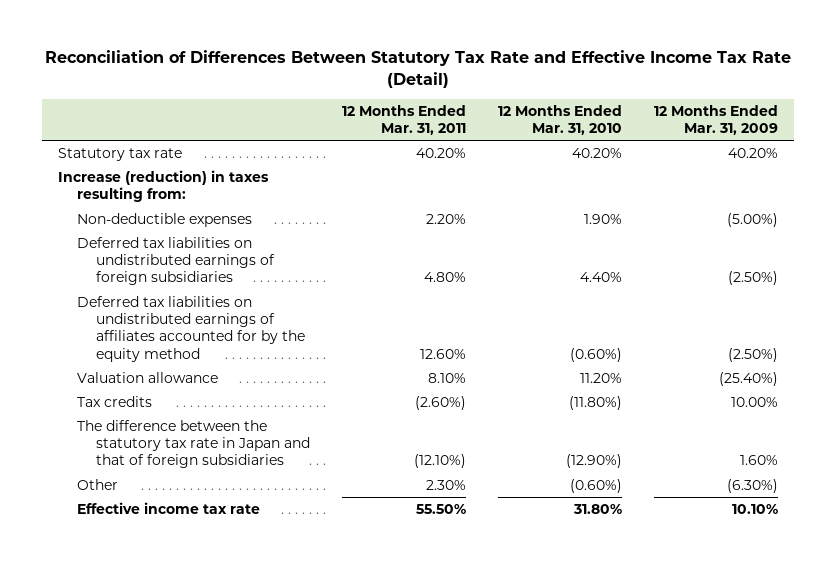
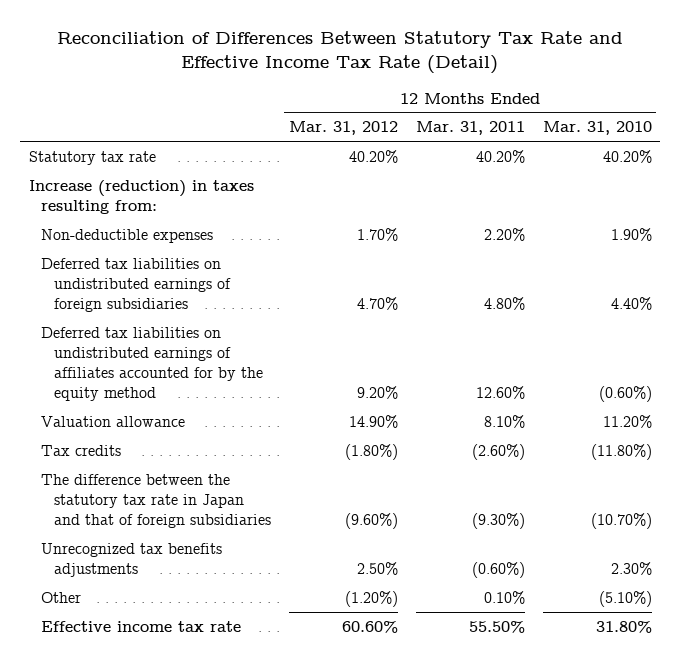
[654,104,779,135] 12 Months Ended Mar. 31, 2009 -> none
none -> [288,121,398,136] Mar. 31, 2012
[414,454,467,469] (12.10%) -> [471,512,525,529] (9.30%)
[566,454,623,469] (12.90%) -> [590,512,652,529] (10.70%)
none -> [41,542,223,577] Unrecognized tax benefits adjustments
[426,479,467,490] 2.30% -> [483,590,525,604] 0.10%
[570,478,623,493] (0.60%) -> [598,590,652,607] (5.10%)

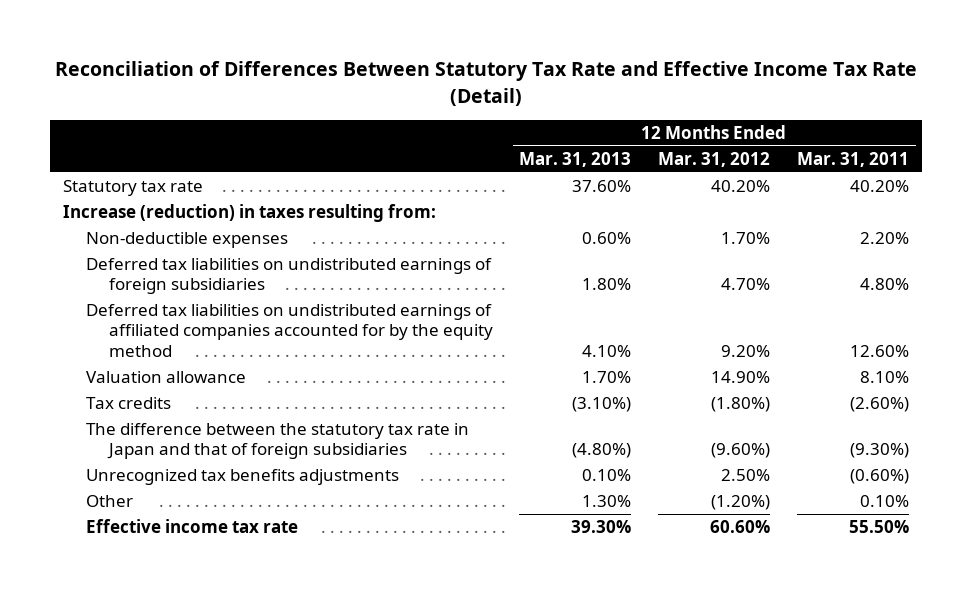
[542,121,652,136] Mar. 31, 2010 -> none
none -> [519,151,632,167] Mar. 31, 2013
[41,326,263,401] Deferred tax liabilities on undistributed earnings of affiliates accounted for by the equity method -> [85,304,493,357] Deferred tax liabilities on undistributed earnings of affiliated companies accounted for by the equity method

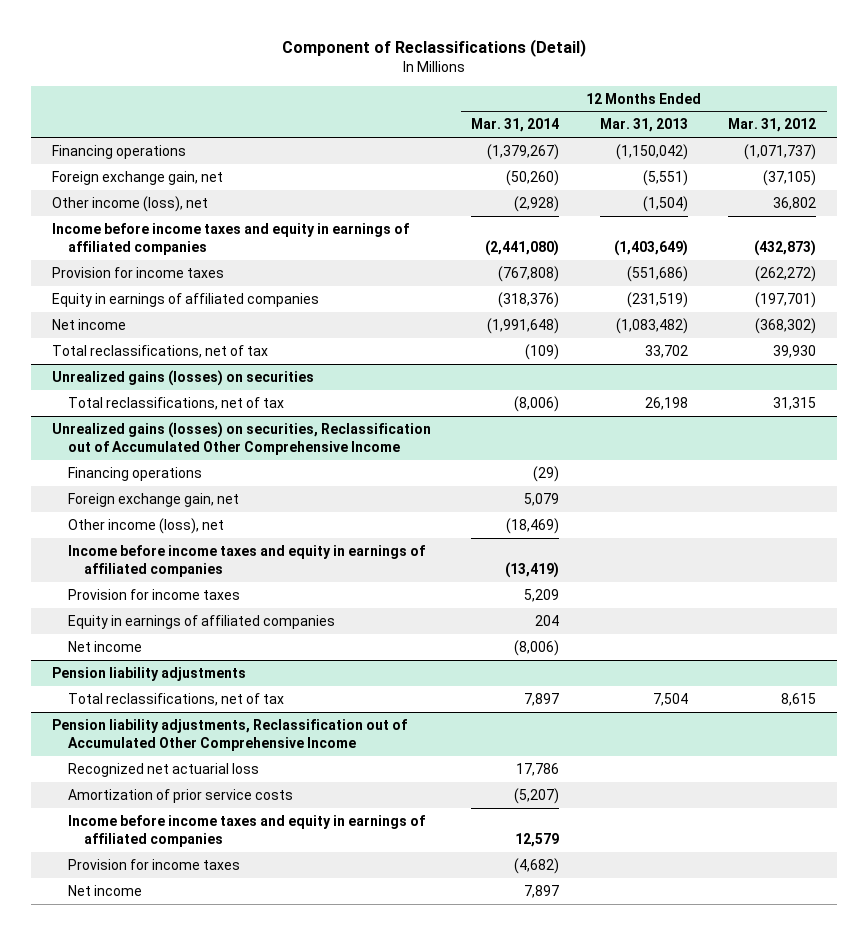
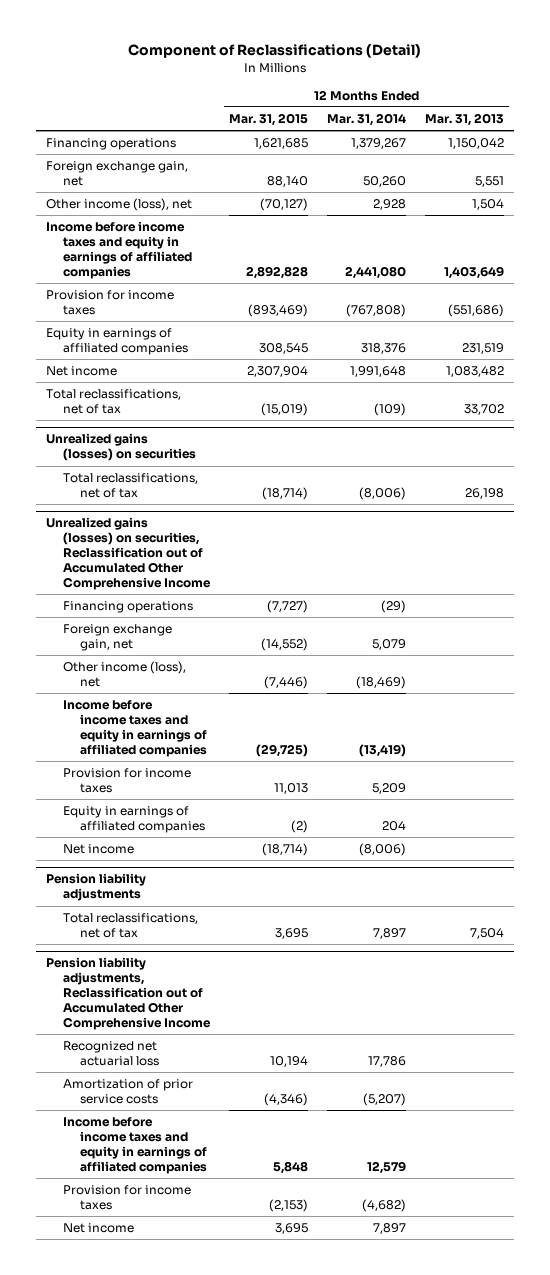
[728,118,817,133] Mar. 31, 2012 -> none
none -> [229,112,309,126] Mar. 31, 2015
[487,143,560,160] (1,379,267) -> [351,138,407,150] 1,379,267
[615,143,688,160] (1,150,042) -> [448,138,505,150] 1,150,042
[506,169,560,186] (50,260) -> [363,175,407,187] 50,260
[642,169,688,186] (5,551) -> [475,175,505,187] 5,551
[514,195,560,212] (2,928) -> [373,199,407,211] 2,928
[642,195,688,212] (1,504) -> [472,199,505,211] 1,504
[485,239,560,256] (2,441,080) -> [345,265,407,279] 2,441,080
[613,239,688,256] (1,403,649) -> [444,265,505,279] 1,403,649
[498,291,560,308] (318,376) -> [361,342,407,354] 318,376
[626,291,688,308] (231,519) -> [462,342,505,354] 231,519
[487,317,560,334] (1,991,648) -> [350,366,407,378] 1,991,648
[615,317,688,334] (1,083,482) -> [446,366,505,378] 1,083,482

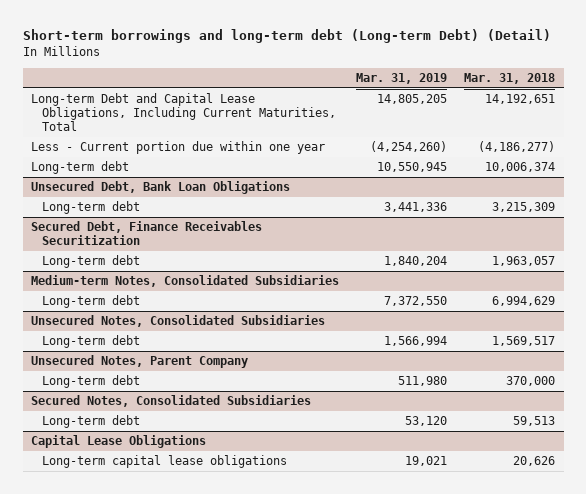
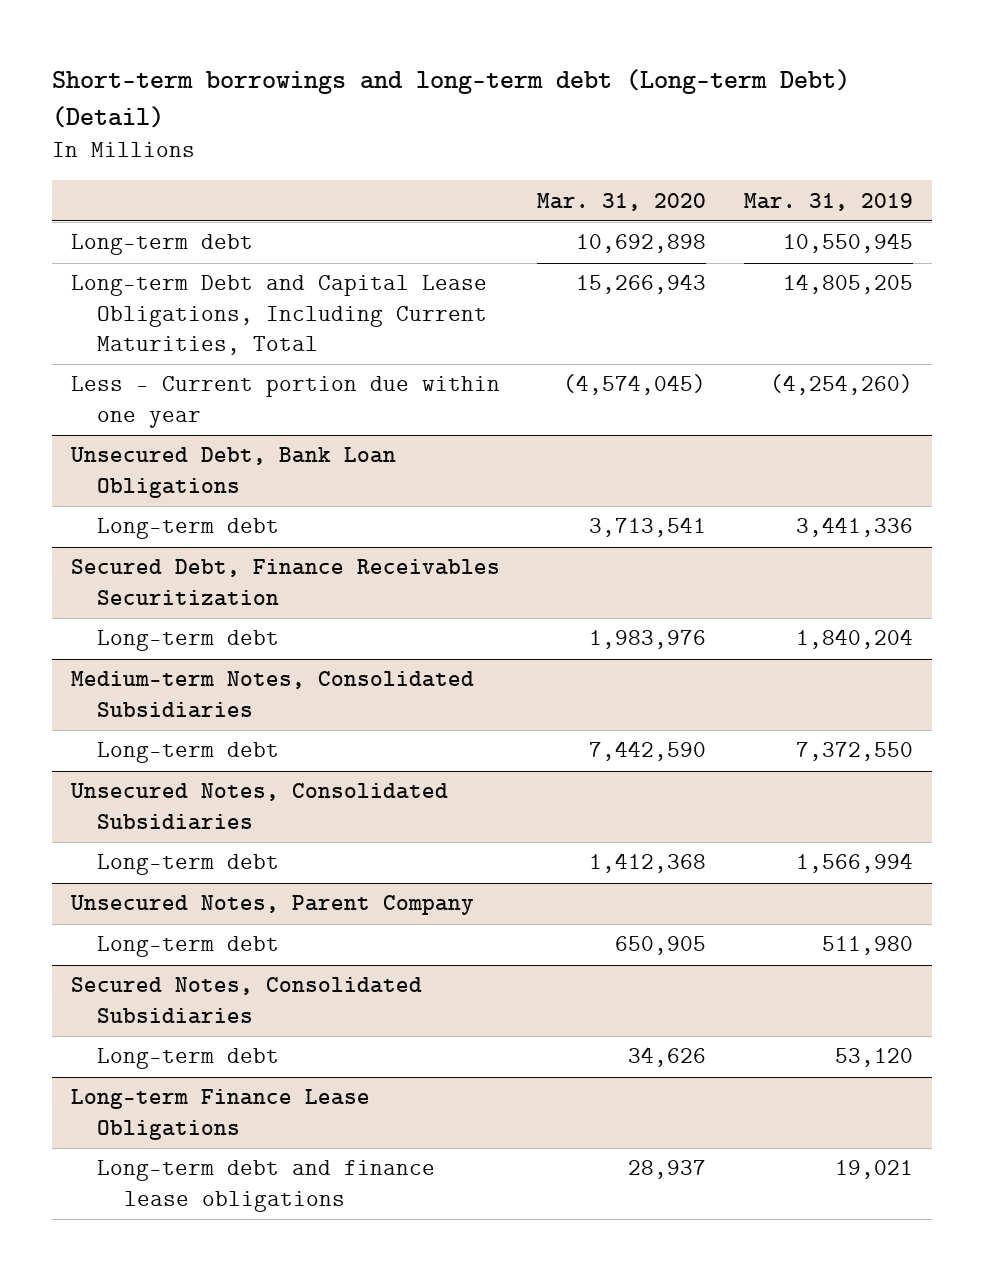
[464,72,556,84] Mar. 31, 2018 -> none
none -> [537,192,707,211] Mar. 31, 2020
[31,161,130,175] Long-term debt -> [70,234,253,256] Long-term debt
[31,435,207,449] Capital Lease Obligations -> [70,1089,370,1140] Long-term Finance Lease Obligations
[41,455,287,469] Long-term capital lease obligations -> [97,1160,436,1212] Long-term debt and finance lease obligations

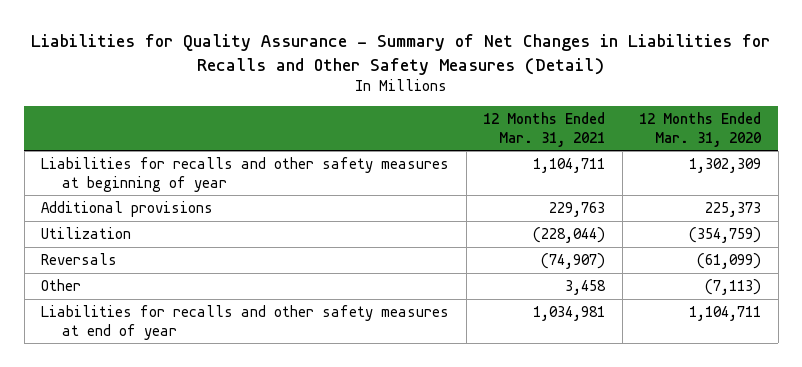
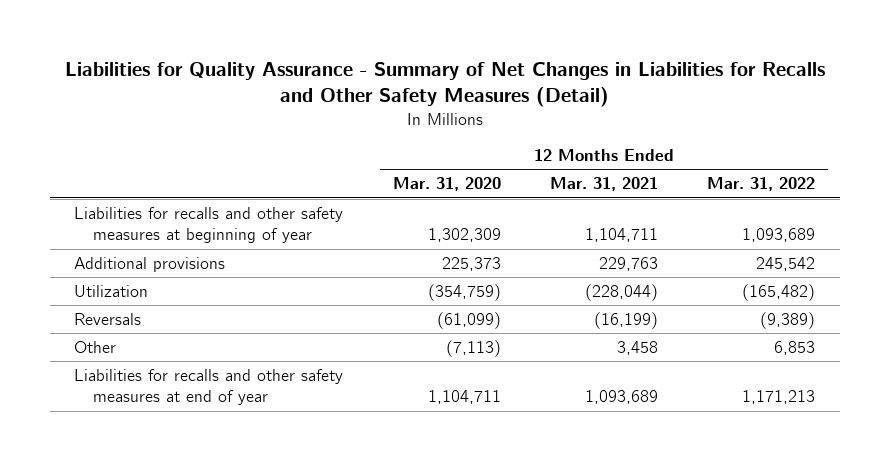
none -> [707,177,816,192] Mar. 31, 2022
[541,253,606,270] (74,907) -> [594,311,659,329] (16,199)
[533,306,606,322] 1,034,981 -> [585,390,659,405] 1,093,689

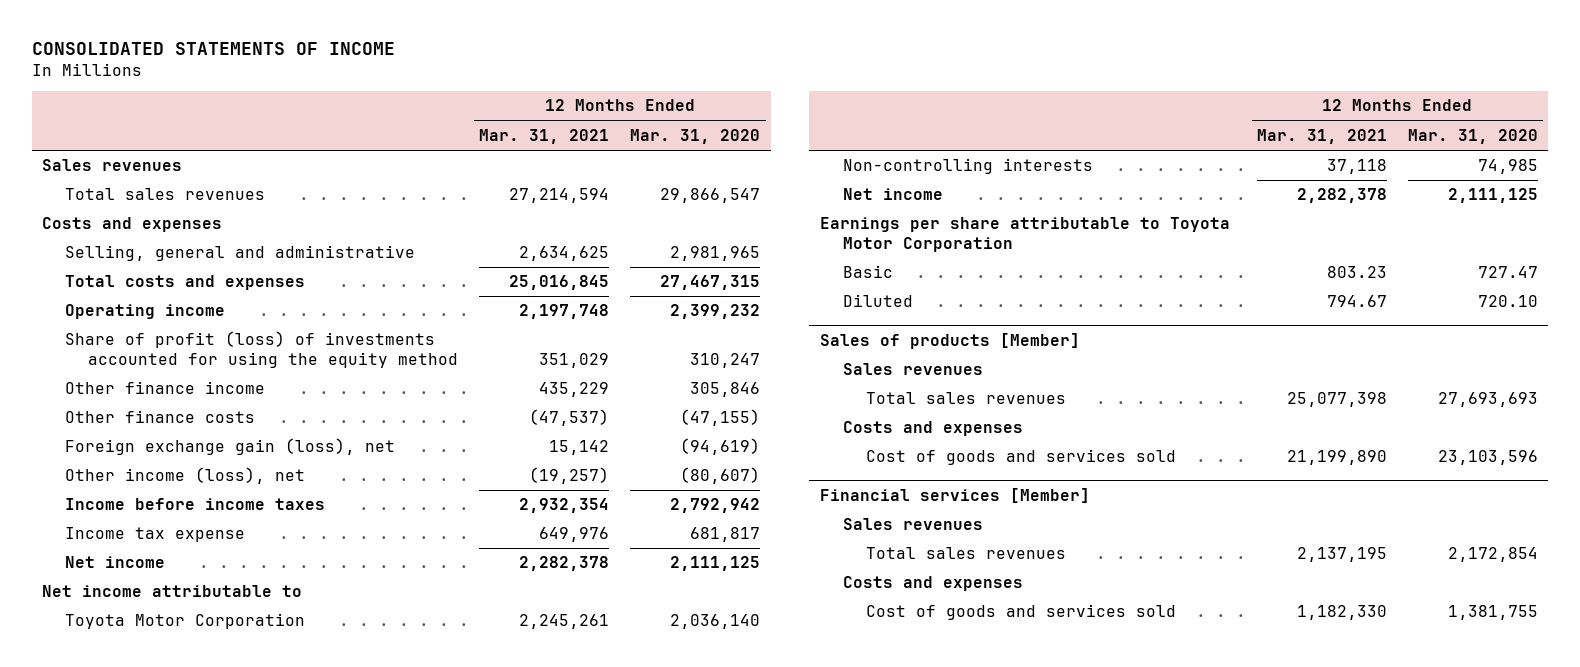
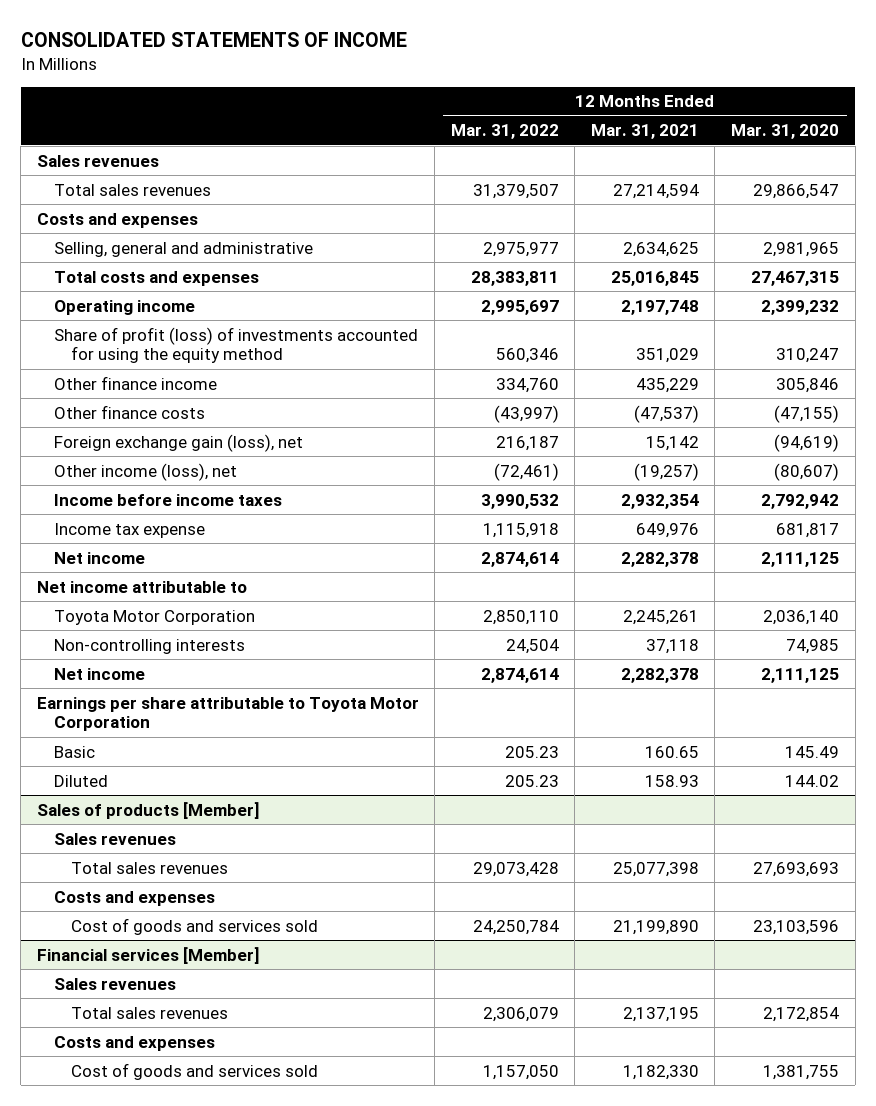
none -> [450,124,559,140] Mar. 31, 2022
[1326,266,1387,279] 803.23 -> [644,745,699,758] 160.65
[1477,266,1538,279] 727.47 -> [785,745,840,758] 145.49
[1326,295,1387,308] 794.67 -> [644,774,699,787] 158.93
[1477,295,1538,308] 720.10 -> [785,774,840,787] 144.02

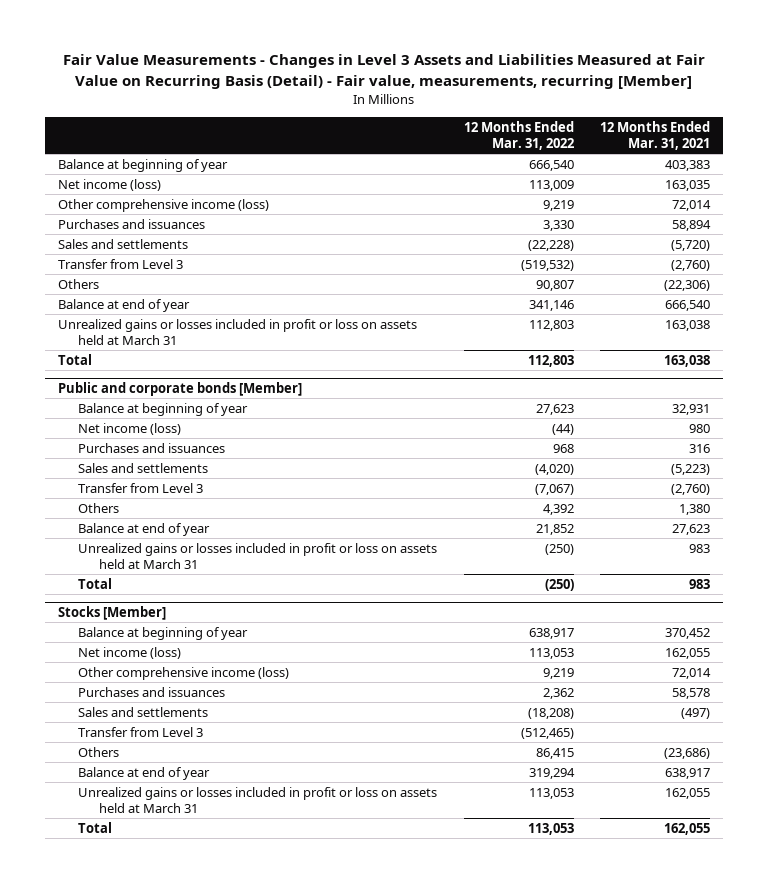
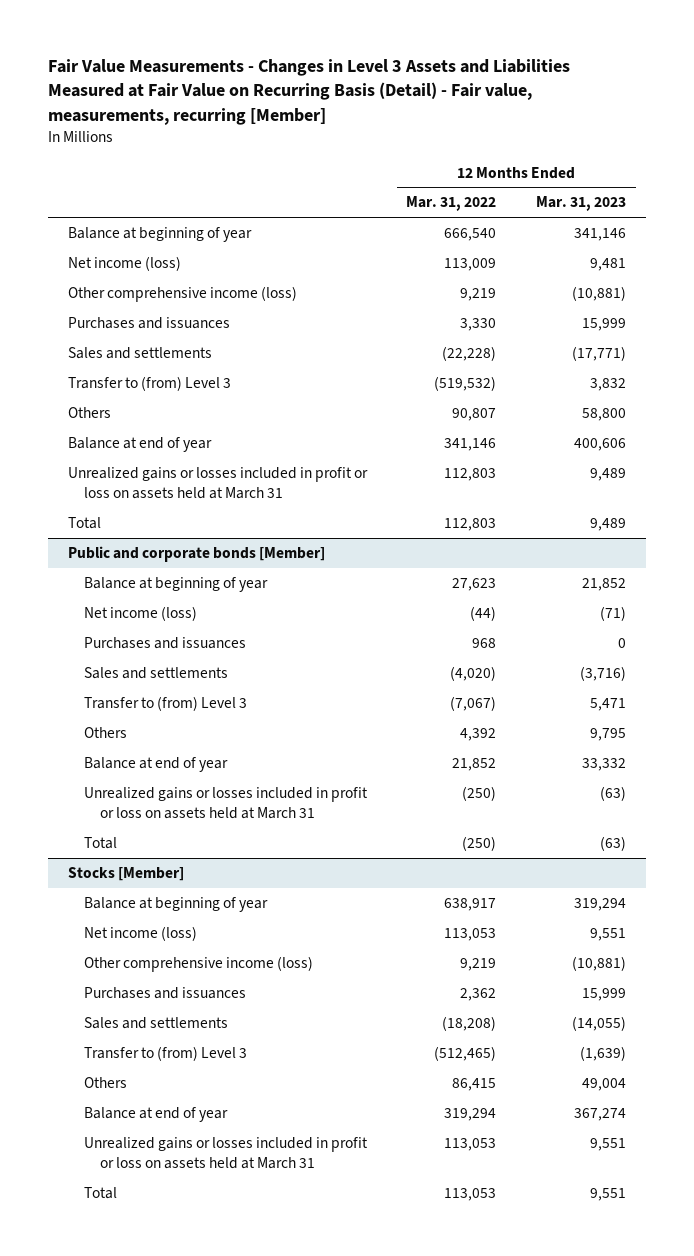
[599,120,710,150] 12 Months Ended Mar. 31, 2021 -> none
none -> [536,196,627,212] Mar. 31, 2023
[58,258,184,269] Transfer from Level 3 -> [67,376,231,392] Transfer to (from) Level 3
[78,482,204,493] Transfer from Level 3 -> [83,696,247,712] Transfer to (from) Level 3
[78,726,204,737] Transfer from Level 3 -> [83,1046,247,1062] Transfer to (from) Level 3

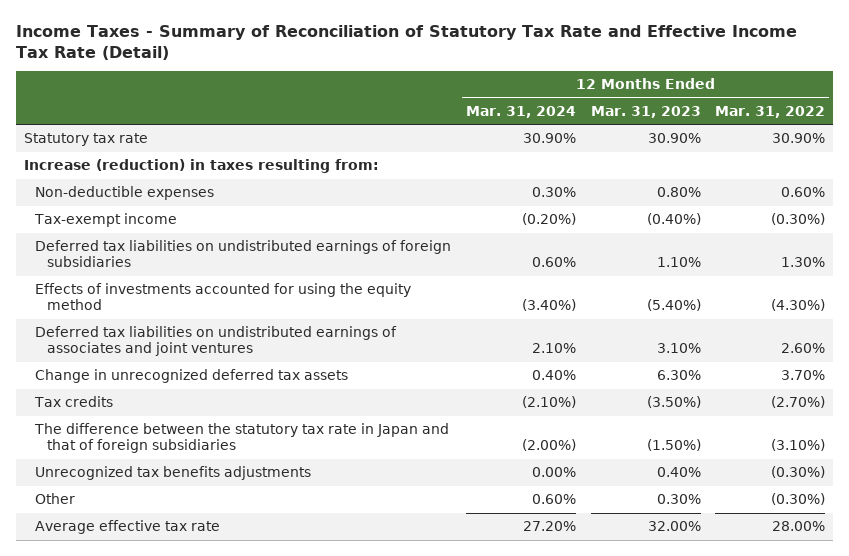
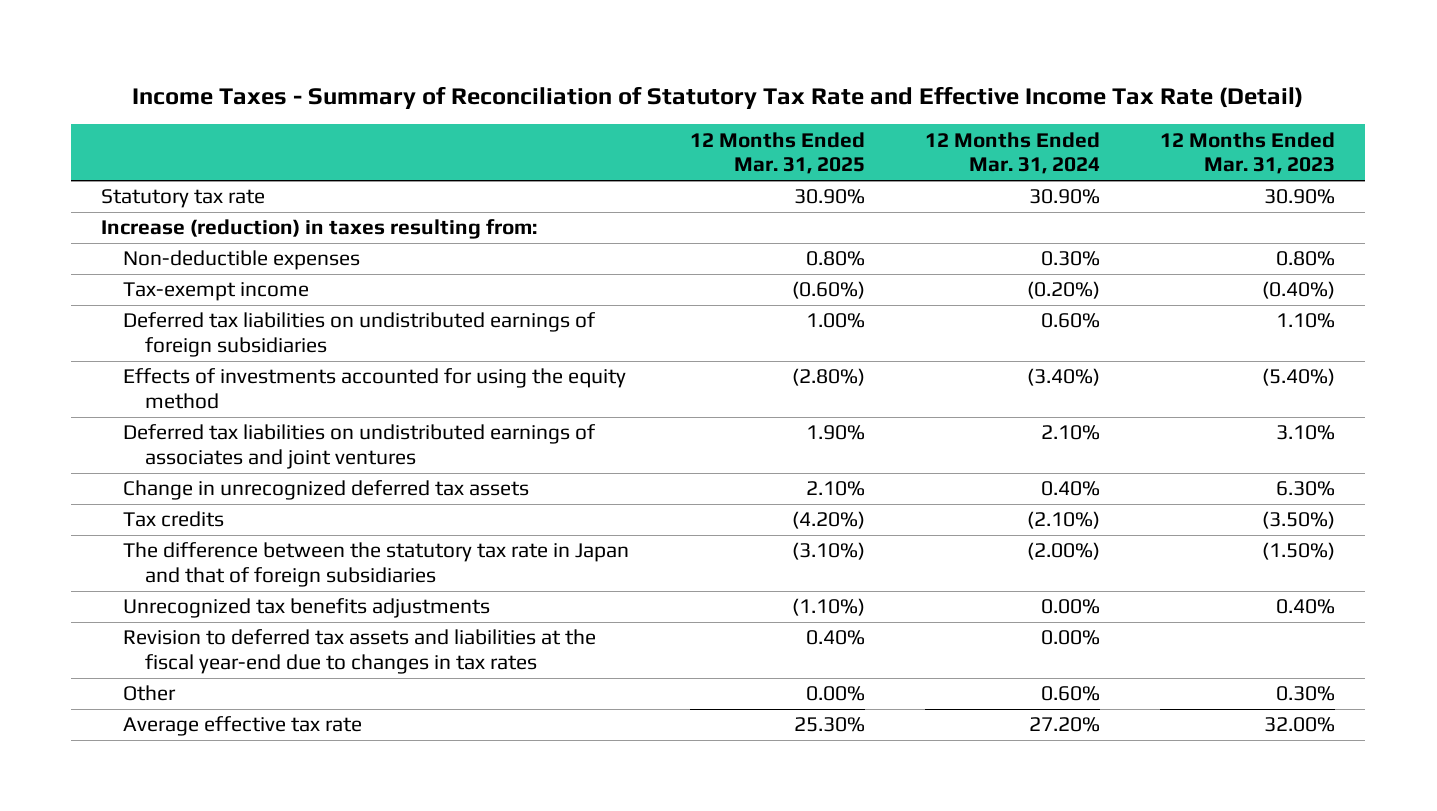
[715,105,826,118] Mar. 31, 2022 -> none
none -> [689,131,865,175] 12 Months Ended Mar. 31, 2025
none -> [123,629,597,674] Revision to deferred tax assets and liabilities at the fiscal year-end due to changes in tax rates

